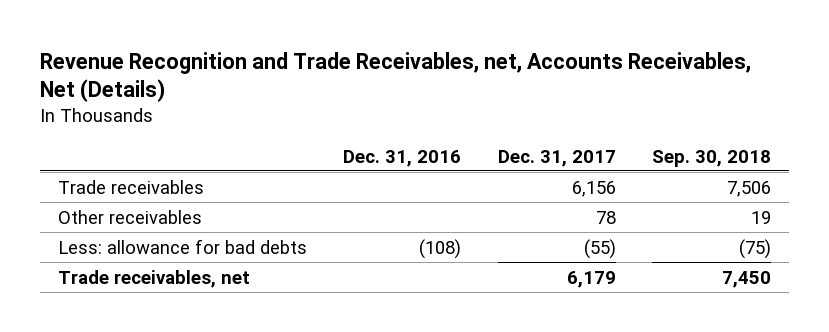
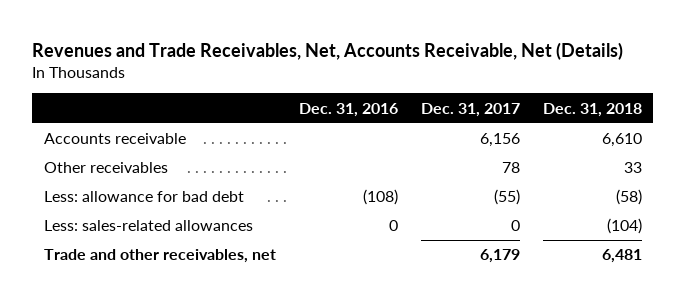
[39,51,751,103] Revenue Recognition and Trade Receivables, net, Accounts Receivables, Net (Details) -> [32,41,624,60] Revenues and Trade Receivables, Net, Accounts Receivable, Net (Details)
[651,149,771,167] Sep. 30, 2018 -> none
none -> [542,102,642,117] Dec. 31, 2018
[58,179,205,194] Trade receivables -> [43,133,186,145] Accounts receivable
[58,238,308,254] Less: allowance for bad debts -> [43,191,244,203] Less: allowance for bad debt
none -> [43,220,253,232] Less: sales-related allowances
[58,269,251,288] Trade receivables, net -> [43,249,276,264] Trade and other receivables, net

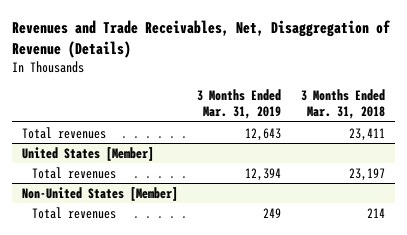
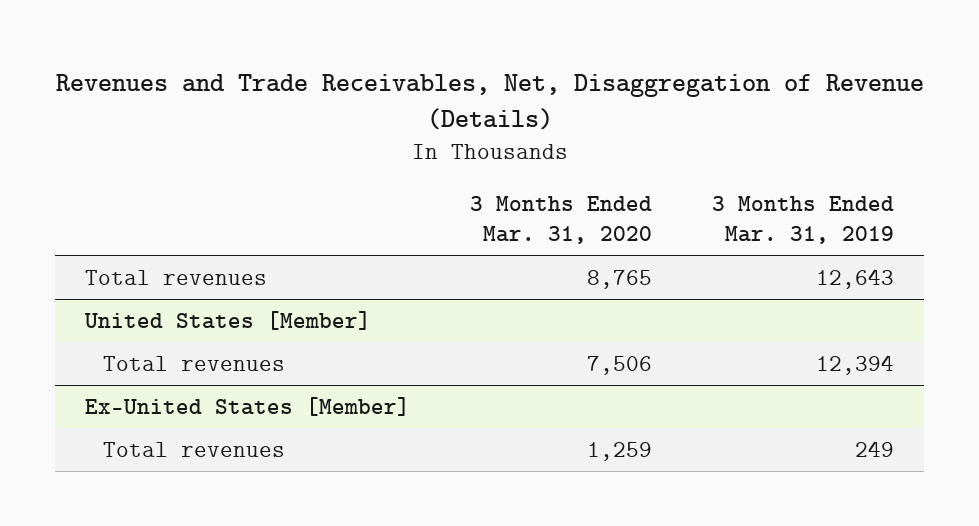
[300,88,385,120] 3 Months Ended Mar. 31, 2018 -> none
none -> [470,195,653,244] 3 Months Ended Mar. 31, 2020
[21,186,178,201] Non-United States [Member] -> [84,396,410,416] Ex-United States [Member]

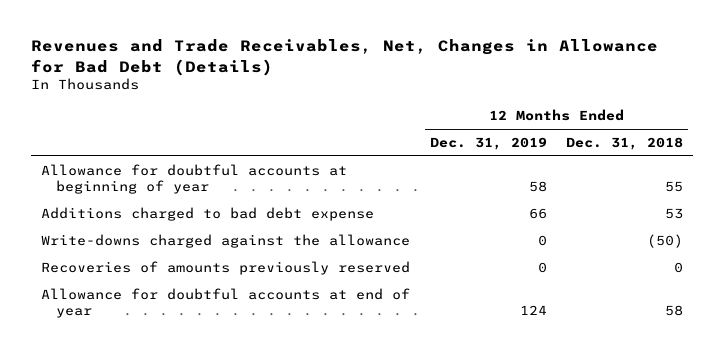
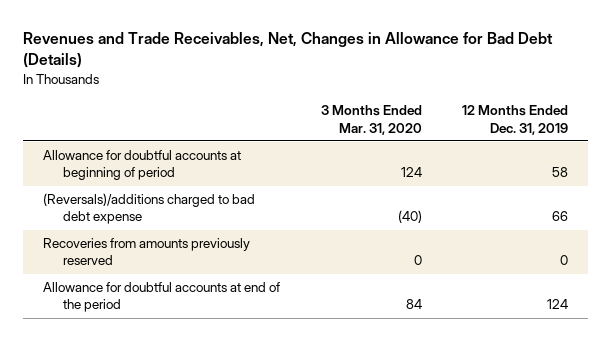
[566,136,684,150] Dec. 31, 2018 -> none
none -> [320,105,422,135] 3 Months Ended Mar. 31, 2020
[41,233,411,248] Write-downs charged against the allowance -> none
[41,163,348,195] Allowance for doubtful accounts at beginning of year -> [43,150,242,181] Allowance for doubtful accounts at beginning of period
[41,206,375,221] Additions charged to bad debt expense -> [43,193,256,225] (Reversals)/additions charged to bad debt expense
[41,260,411,275] Recoveries of amounts previously reserved -> [43,238,251,266] Recoveries from amounts previously reserved
[41,287,411,319] Allowance for doubtful accounts at end of year -> [43,282,281,313] Allowance for doubtful accounts at end of the period

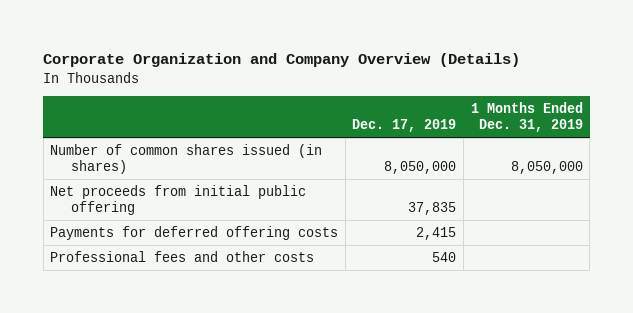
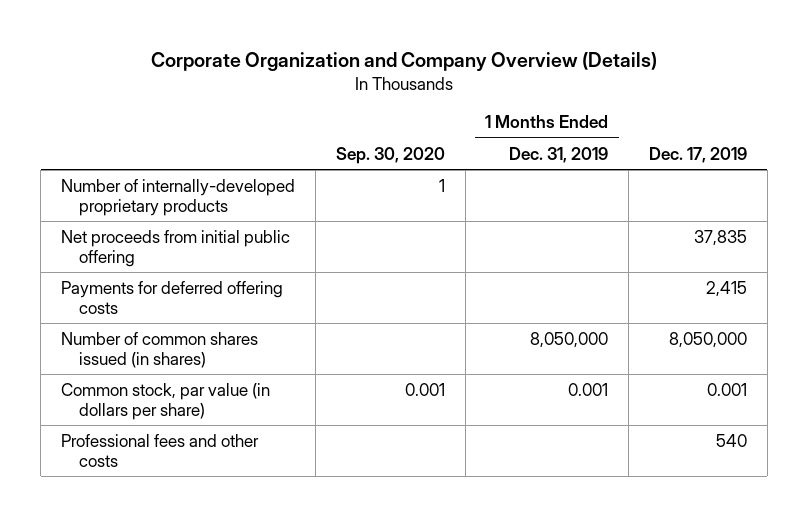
none -> [335,146,445,164] Sep. 30, 2020
none -> [61,178,296,216] Number of internally-developed proprietary products
[50,143,323,174] Number of common shares issued (in shares) -> [61,331,259,368] Number of common shares issued (in shares)
none -> [61,382,271,420] Common stock, par value (in dollars per share)

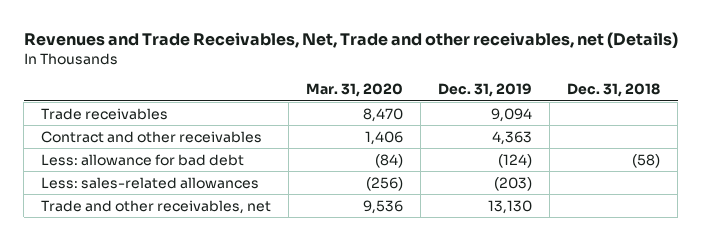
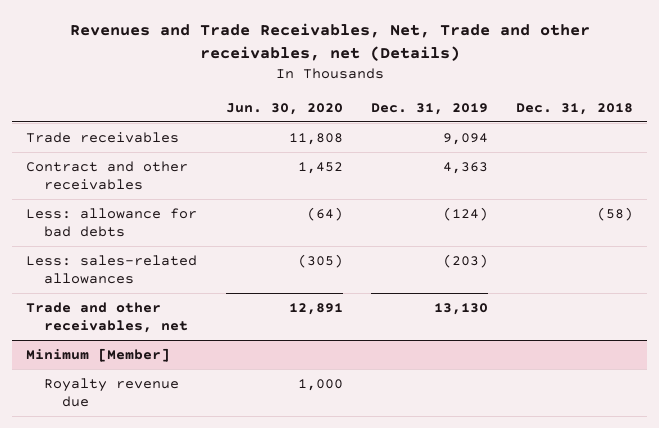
[306,83,404,98] Mar. 31, 2020 -> none
none -> [225,102,343,115] Jun. 30, 2020
[41,153,245,166] Less: allowance for bad debt -> [26,207,198,237] Less: allowance for bad debts
none -> [26,347,171,362] Minimum [Member]
none -> [44,377,180,407] Royalty revenue due

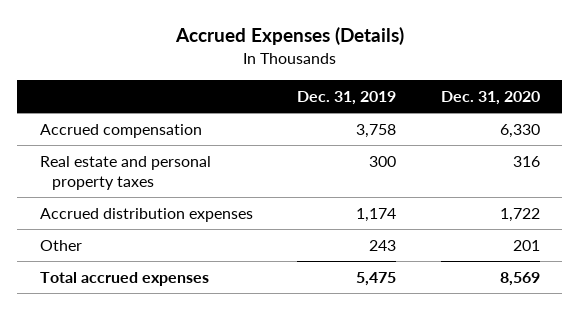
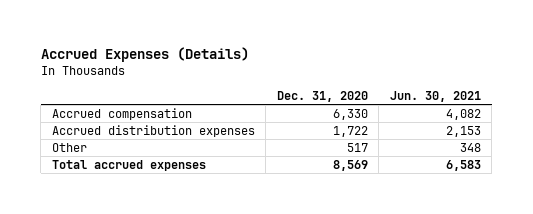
[297,90,397,105] Dec. 31, 2019 -> none
none -> [389,90,481,102] Jun. 30, 2021
[39,155,211,190] Real estate and personal property taxes -> none
[512,239,540,251] 201 -> [346,142,368,152] 517

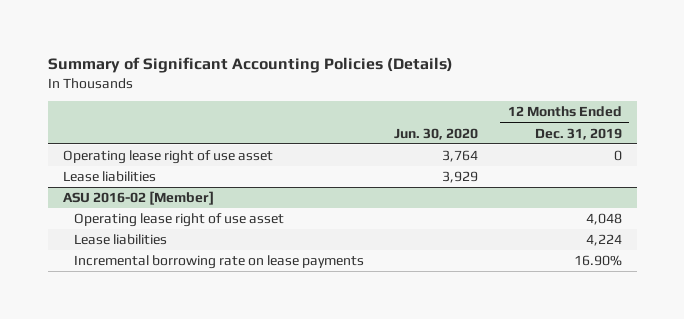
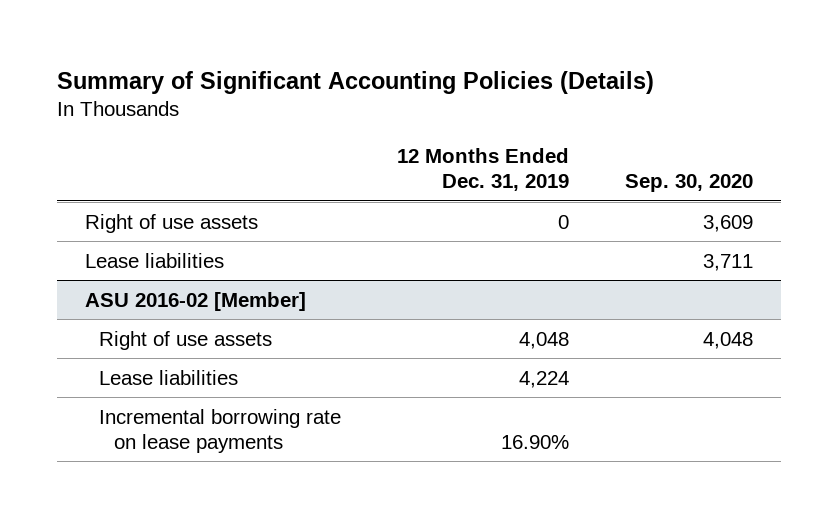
[393,127,478,140] Jun. 30, 2020 -> none
none -> [624,174,753,193] Sep. 30, 2020
[62,150,273,165] Operating lease right of use asset -> [84,213,258,233] Right of use assets
[74,213,285,228] Operating lease right of use asset -> [99,330,273,350] Right of use assets

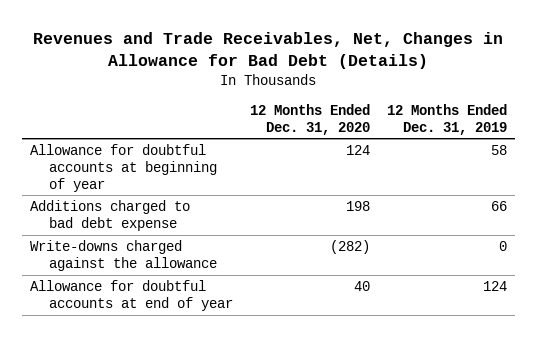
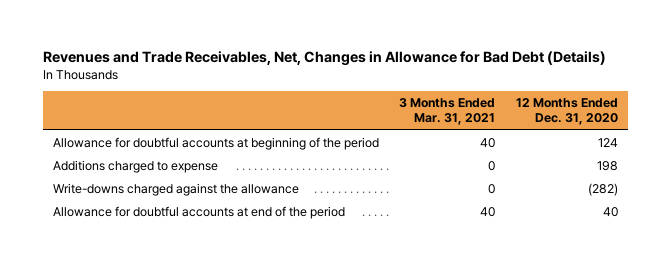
[386,103,507,135] 12 Months Ended Dec. 31, 2019 -> none
none -> [399,98,496,126] 3 Months Ended Mar. 31, 2021
[29,144,218,192] Allowance for doubtful accounts at beginning of year -> [53,137,380,151] Allowance for doubtful accounts at beginning of the period
[29,200,190,231] Additions charged to bad debt expense -> [53,160,219,174] Additions charged to expense
[29,280,234,311] Allowance for doubtful accounts at end of year -> [53,206,346,220] Allowance for doubtful accounts at end of the period

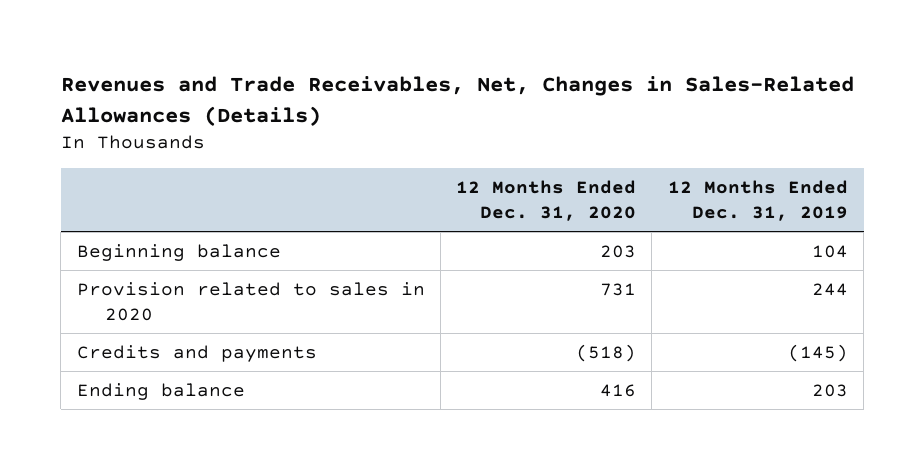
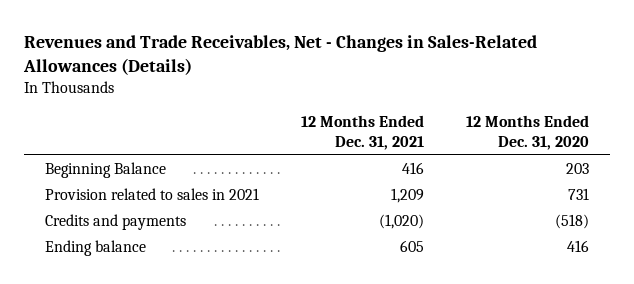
[60,76,854,126] Revenues and Trade Receivables, Net, Changes in Sales-Related Allowances (Details) -> [23,35,538,76] Revenues and Trade Receivables, Net - Changes in Sales-Related Allowances (Details)
[667,179,848,221] 12 Months Ended Dec. 31, 2019 -> none
none -> [300,115,424,150] 12 Months Ended Dec. 31, 2021
[76,243,281,261] Beginning balance -> [45,162,167,179] Beginning Balance
[76,281,425,321] Provision related to sales in 2020 -> [45,188,260,201] Provision related to sales in 2021

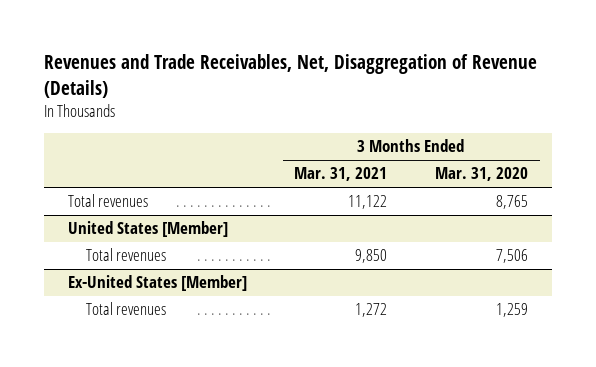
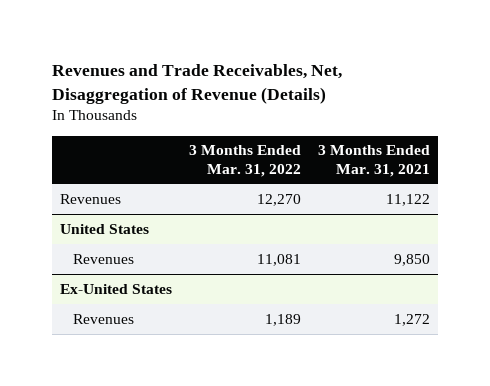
[435,167,529,182] Mar. 31, 2020 -> none
none -> [189,145,302,177] 3 Months Ended Mar. 31, 2022
[67,194,148,208] Total revenues -> [60,193,122,204] Revenues
[67,221,228,238] United States [Member] -> [60,223,150,234] United States
[85,248,166,262] Total revenues -> [72,253,134,264] Revenues
[67,275,247,292] Ex-United States [Member] -> [60,283,173,294] Ex-United States
[85,302,166,316] Total revenues -> [72,313,134,324] Revenues

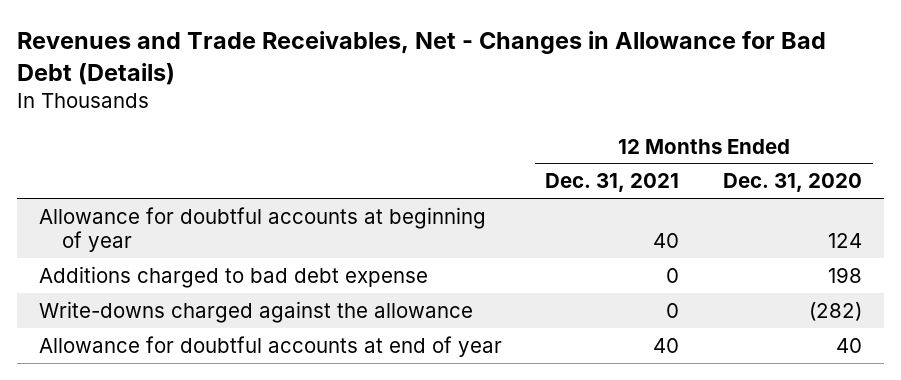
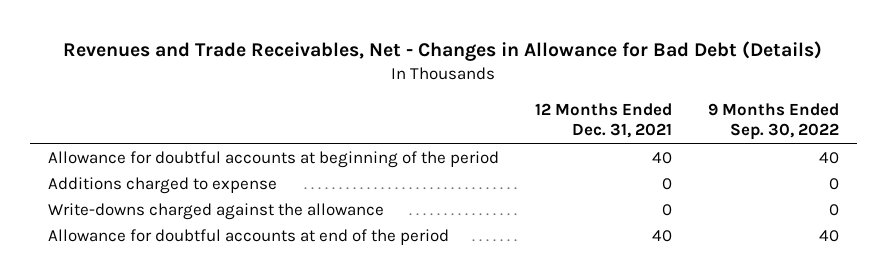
[723,173,863,193] Dec. 31, 2020 -> none
none -> [707,103,839,141] 9 Months Ended Sep. 30, 2022
[38,206,486,252] Allowance for doubtful accounts at beginning of year -> [47,150,499,168] Allowance for doubtful accounts at beginning of the period
[38,265,428,288] Additions charged to bad debt expense -> [47,176,277,194] Additions charged to expense
[38,335,502,357] Allowance for doubtful accounts at end of year -> [47,228,449,245] Allowance for doubtful accounts at end of the period

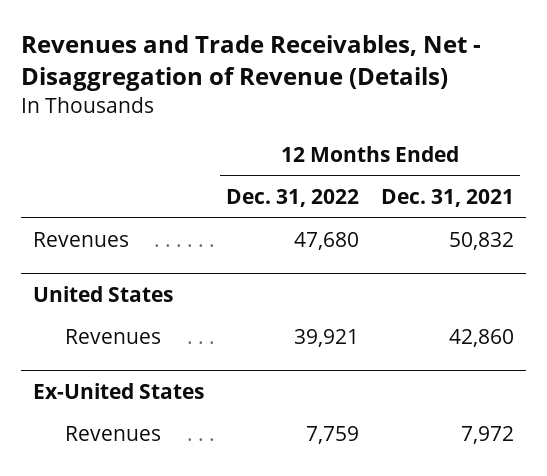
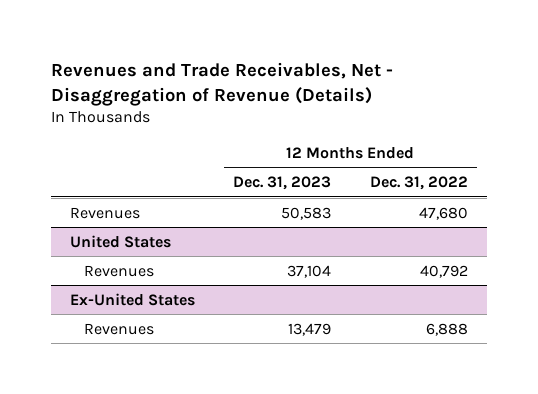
[381,188,515,207] Dec. 31, 2021 -> none
none -> [233,176,332,191] Dec. 31, 2023
[294,329,360,348] 39,921 -> [419,264,468,278] 40,792
[306,426,360,445] 7,759 -> [425,322,468,336] 6,888

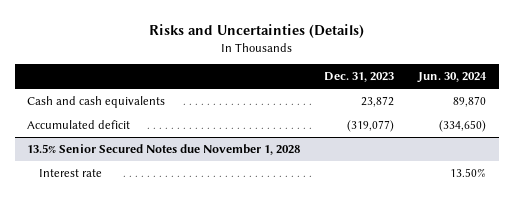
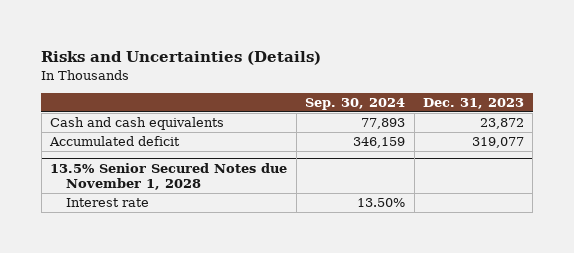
[417,72,488,84] Jun. 30, 2024 -> none
none -> [305,98,406,111] Sep. 30, 2024
[347,120,395,133] (319,077) -> [471,137,524,149] 319,077

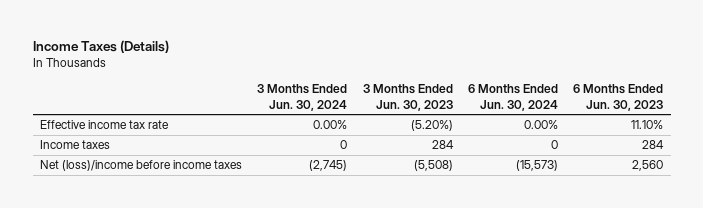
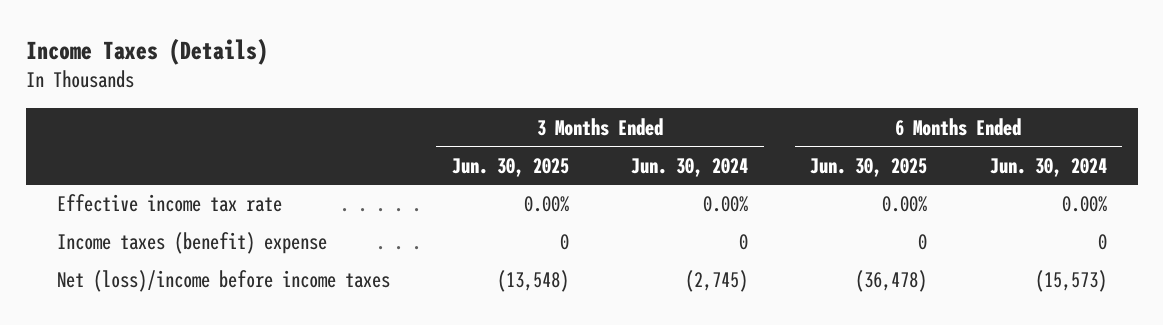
[362,84,453,111] 3 Months Ended Jun. 30, 2023 -> none
[573,84,664,111] 6 Months Ended Jun. 30, 2023 -> none
none -> [451,157,569,177] Jun. 30, 2025
none -> [810,157,928,177] Jun. 30, 2025
[40,140,111,150] Income taxes -> [56,232,327,255] Income taxes (benefit) expense

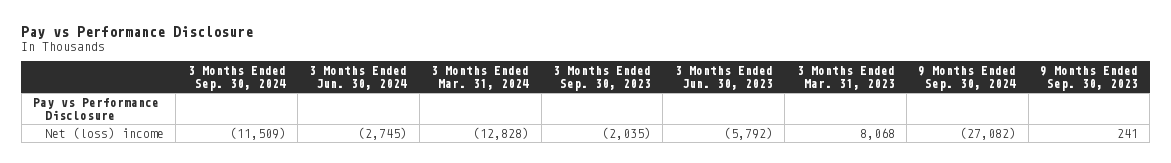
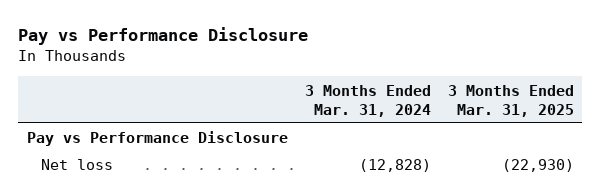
[187,65,286,92] 3 Months Ended Sep. 30, 2024 -> none
[309,65,408,91] 3 Months Ended Jun. 30, 2024 -> none
[553,65,652,92] 3 Months Ended Sep. 30, 2023 -> none
[674,65,773,91] 3 Months Ended Jun. 30, 2023 -> none
[796,65,895,91] 3 Months Ended Mar. 31, 2023 -> none
[918,65,1017,92] 9 Months Ended Sep. 30, 2024 -> none
[1040,65,1139,92] 9 Months Ended Sep. 30, 2023 -> none
none -> [447,84,574,117] 3 Months Ended Mar. 31, 2025
[44,126,164,139] Net (loss) income -> [41,159,114,171] Net loss

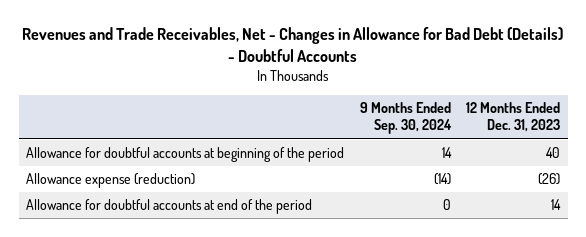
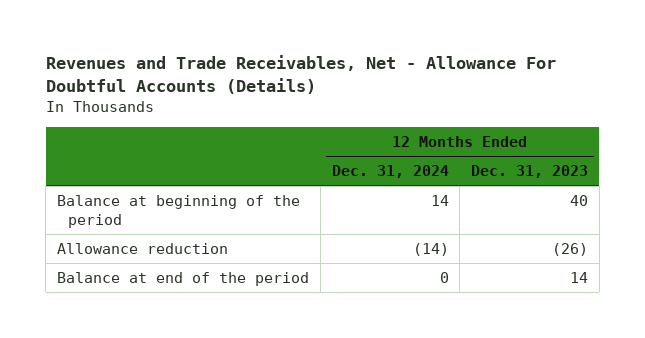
[22,27,564,62] Revenues and Trade Receivables, Net - Changes in Allowance for Bad Debt (Details) - Doubtful Accounts -> [45,54,556,95] Revenues and Trade Receivables, Net - Allowance For Doubtful Accounts (Details)
[359,102,452,135] 9 Months Ended Sep. 30, 2024 -> none
none -> [331,165,449,179] Dec. 31, 2024
[26,147,345,163] Allowance for doubtful accounts at beginning of the period -> [56,194,300,228] Balance at beginning of the period
[26,173,196,189] Allowance expense (reduction) -> [56,242,228,254] Allowance reduction
[26,199,313,215] Allowance for doubtful accounts at end of the period -> [56,271,309,286] Balance at end of the period

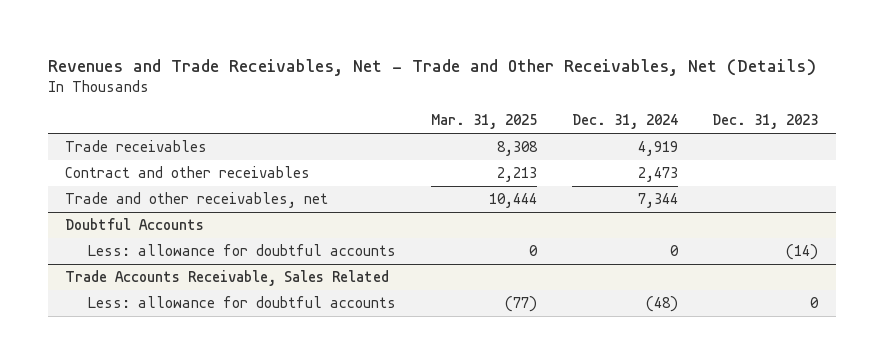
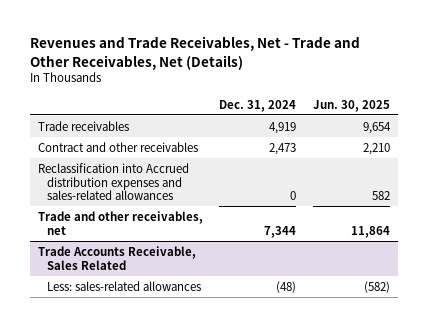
[430,114,537,130] Mar. 31, 2025 -> none
[712,114,819,130] Dec. 31, 2023 -> none
none -> [312,99,390,112] Jun. 30, 2025
none -> [38,162,190,201] Reclassification into Accrued distribution expenses and sales-related allowances
[65,218,205,231] Doubtful Accounts -> none
[88,244,397,257] Less: allowance for doubtful accounts -> none
[88,296,397,309] Less: allowance for doubtful accounts -> none
none -> [47,280,202,291] Less: sales-related allowances

